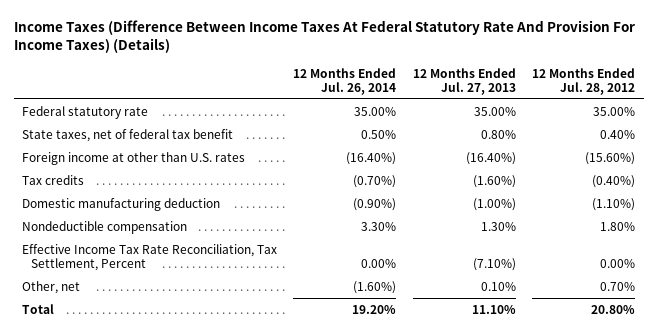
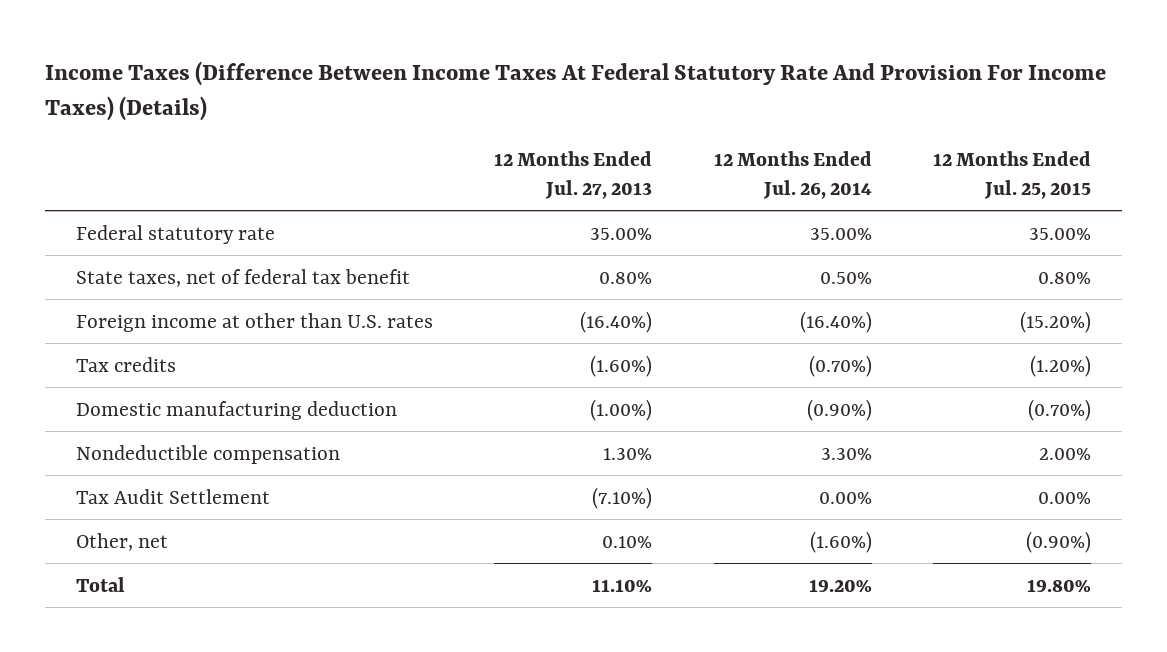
[532,67,636,95] 12 Months Ended Jul. 28, 2012 -> none
none -> [933,151,1092,199] 12 Months Ended Jul. 25, 2015
[21,243,277,271] Effective Income Tax Rate Reconciliation, Tax Settlement, Percent -> [76,488,271,504] Tax Audit Settlement

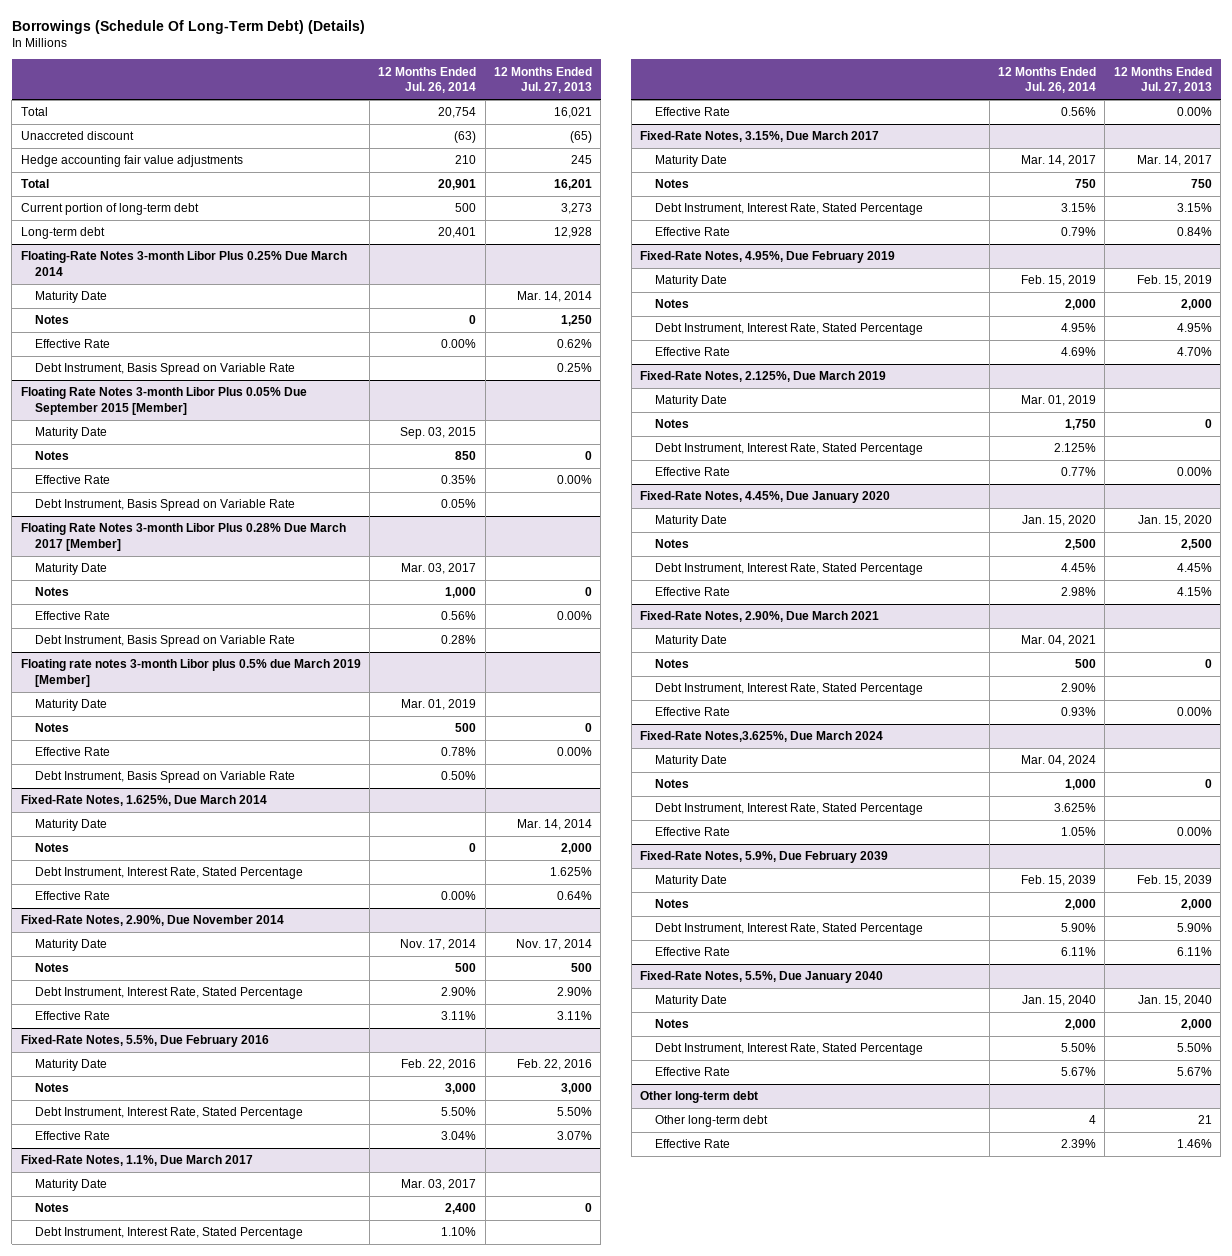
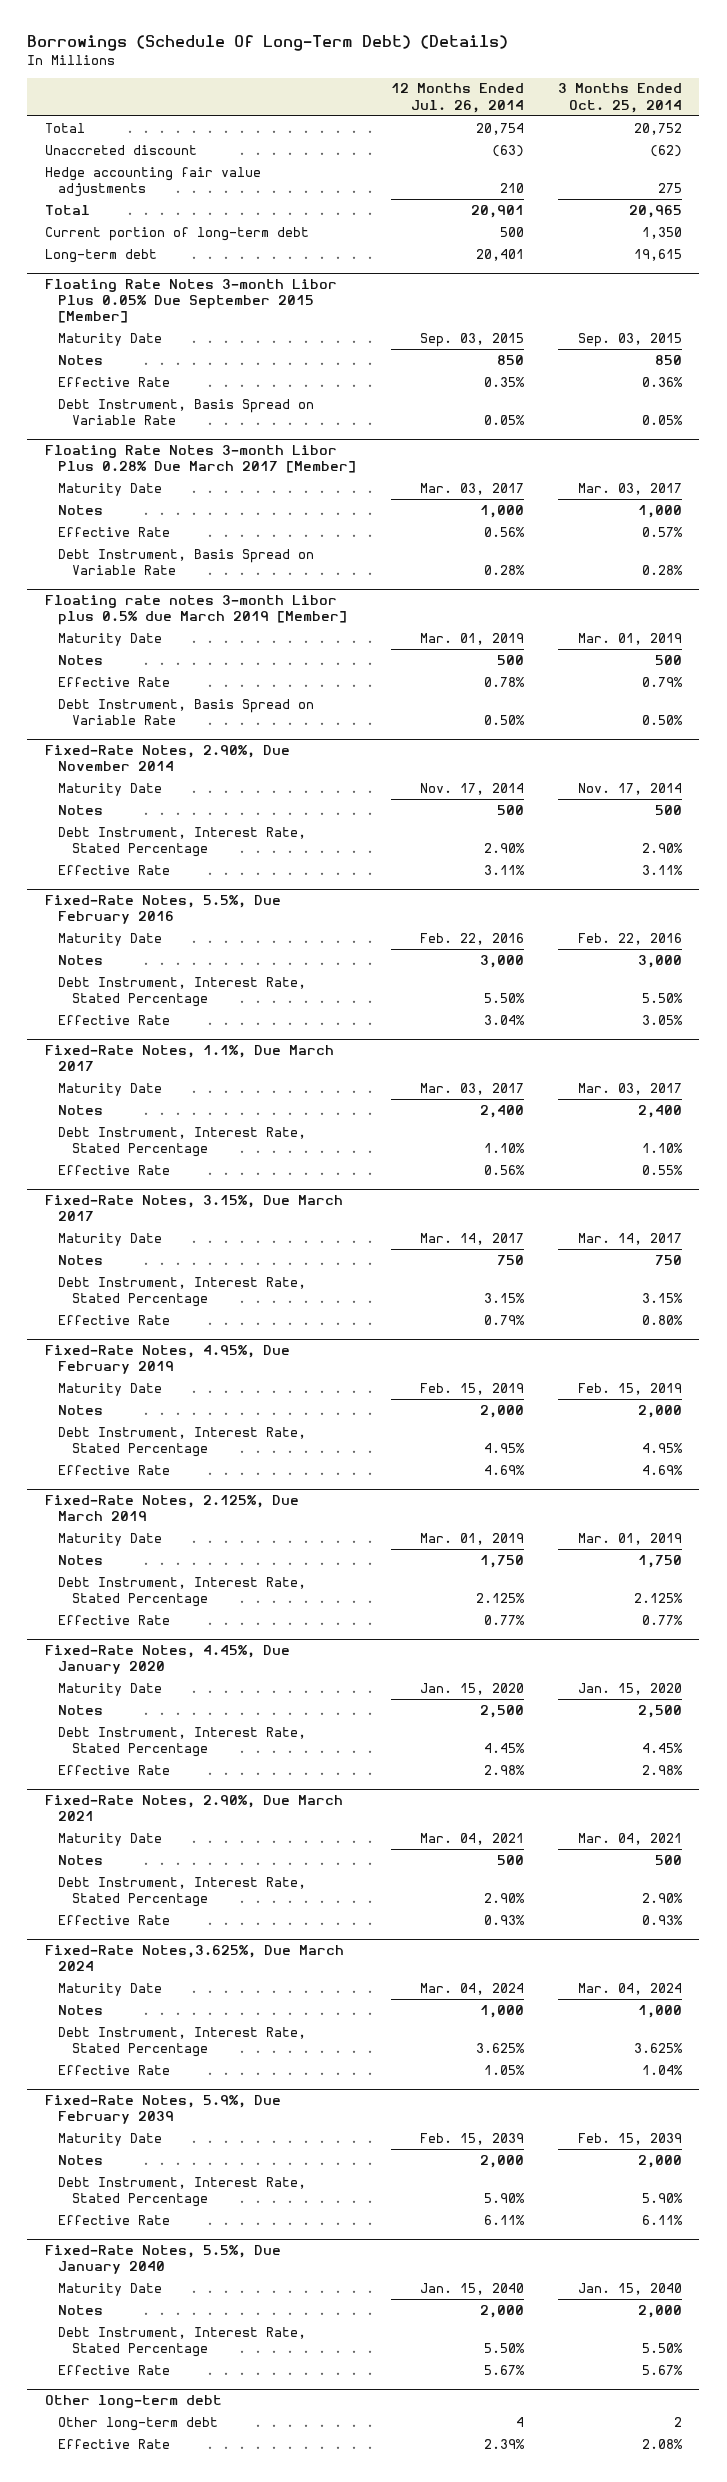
[493,66,592,94] 12 Months Ended Jul. 27, 2013 -> none
none -> [558,83,683,113] 3 Months Ended Oct. 25, 2014
[20,251,347,277] Floating-Rate Notes 3-month Libor Plus 0.25% Due March 2014 -> none
[35,291,108,304] Maturity Date -> none
[35,315,70,325] Notes -> none
[35,339,111,349] Effective Rate -> none
[35,363,296,376] Debt Instrument, Basis Spread on Variable Rate -> none
[20,795,267,807] Fixed-Rate Notes, 1.625%, Due March 2014 -> none
[35,819,108,832] Maturity Date -> none
[35,843,70,853] Notes -> none
[35,867,304,880] Debt Instrument, Interest Rate, Stated Percentage -> none
[35,891,111,901] Effective Rate -> none

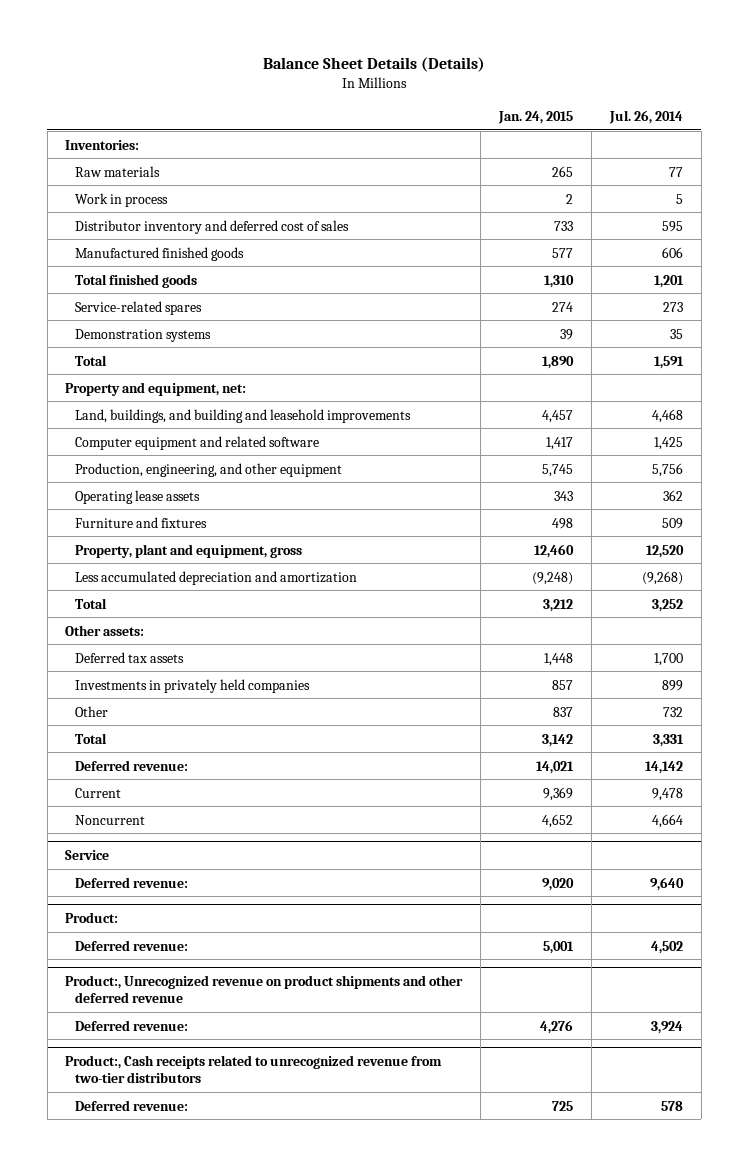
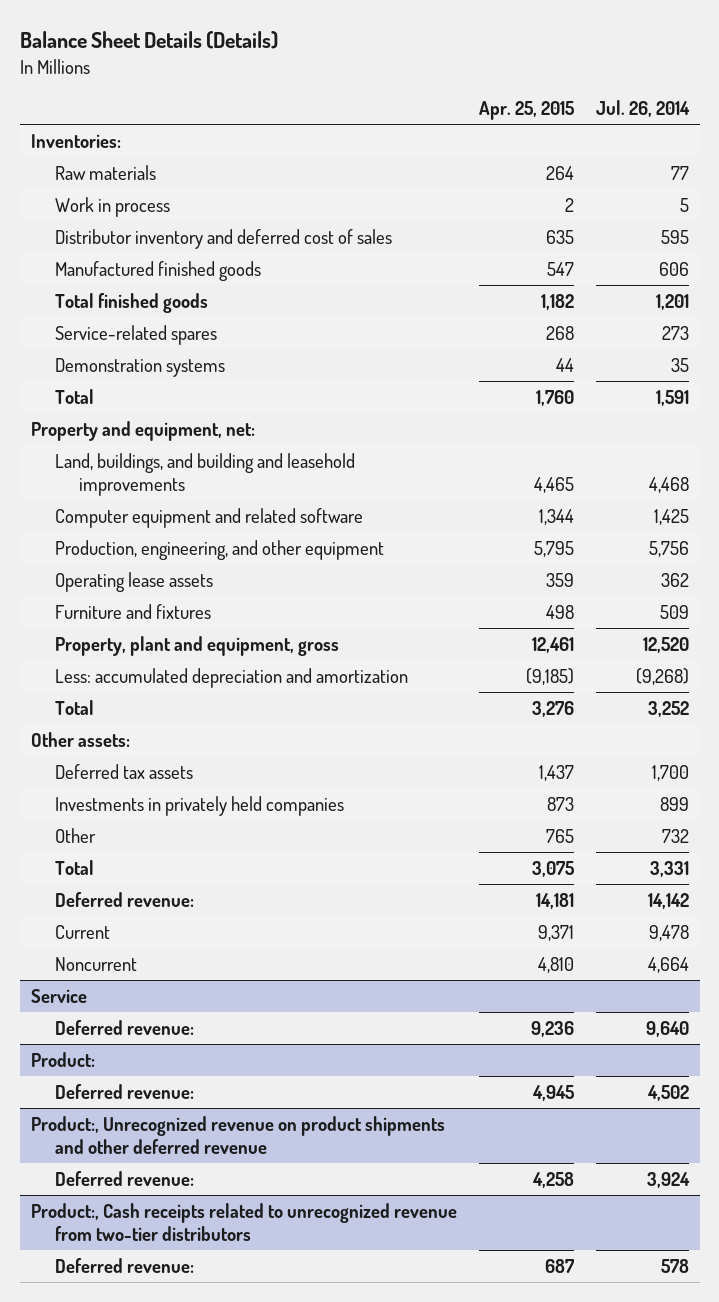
[498,110,574,124] Jan. 24, 2015 -> none
none -> [478,100,574,120] Apr. 25, 2015
[75,570,358,585] Less accumulated depreciation and amortization -> [54,667,408,688] Less: accumulated depreciation and amortization

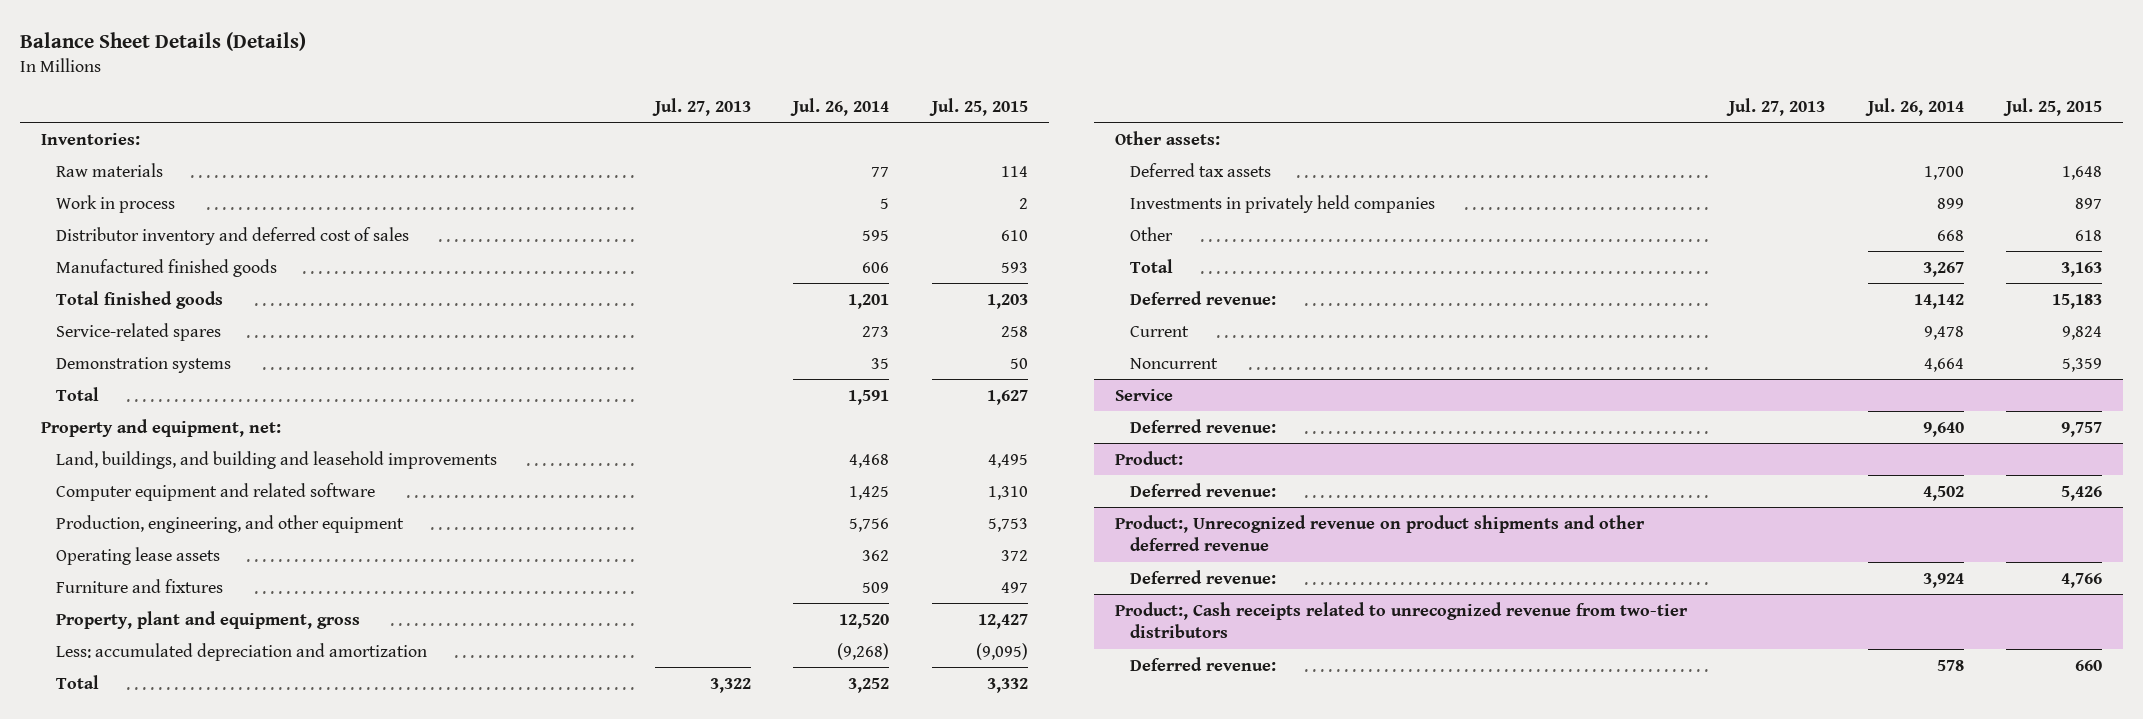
[478,100,574,120] Apr. 25, 2015 -> none
none -> [652,98,752,117] Jul. 27, 2013
none -> [928,98,1028,117] Jul. 25, 2015
[661,828,689,843] 732 -> [1936,229,1964,241] 668
[649,860,689,877] 3,331 -> [1922,261,1964,277] 3,267

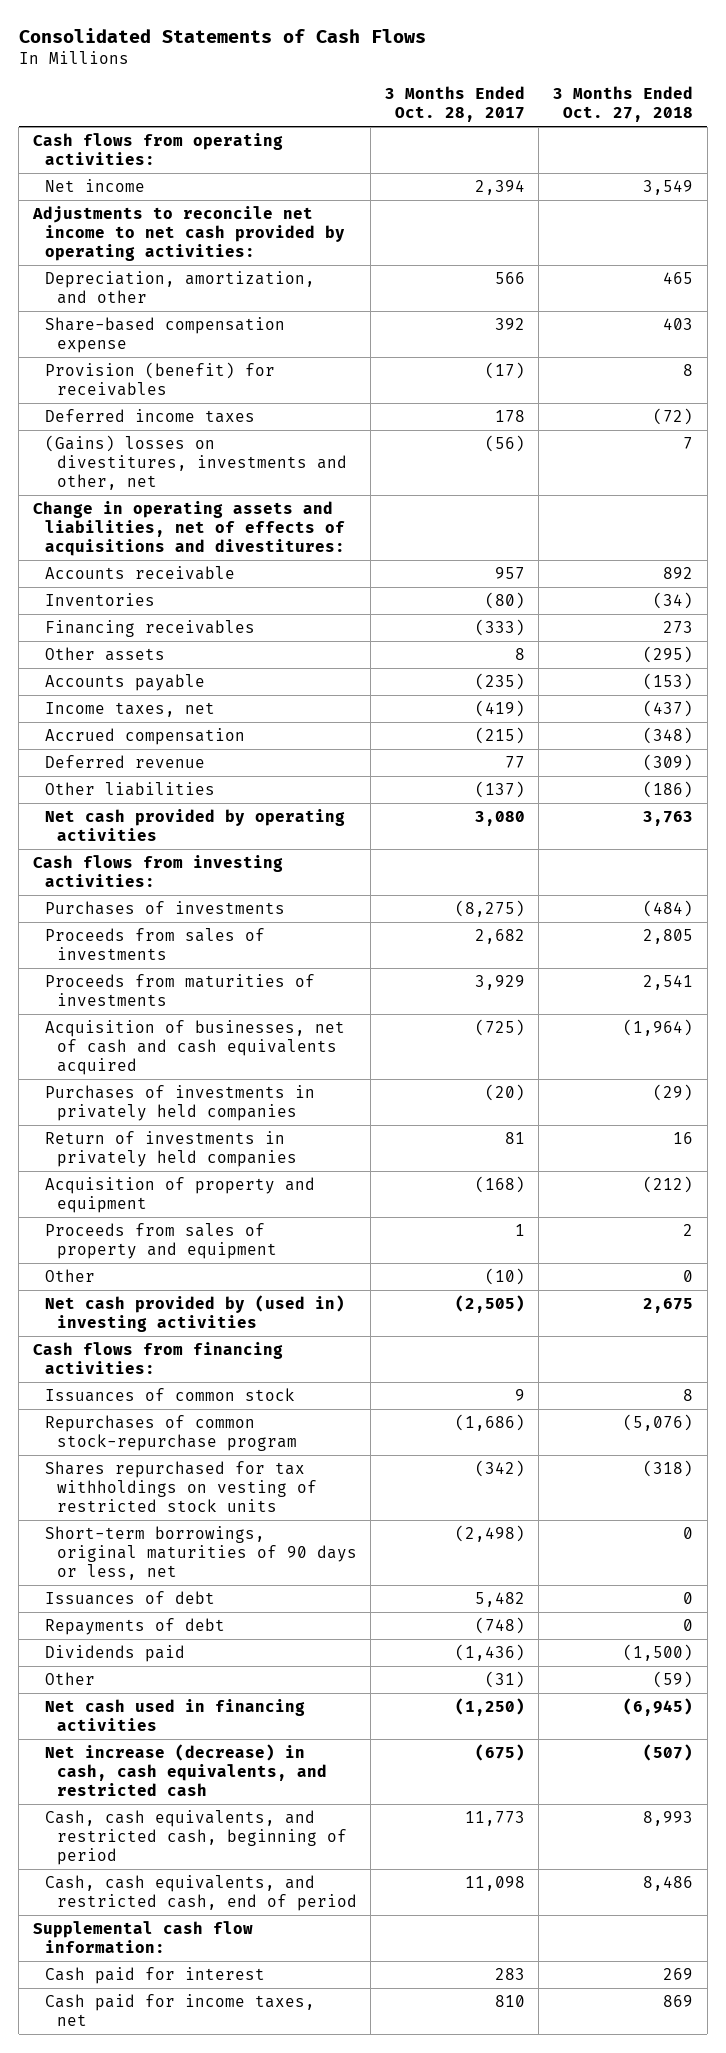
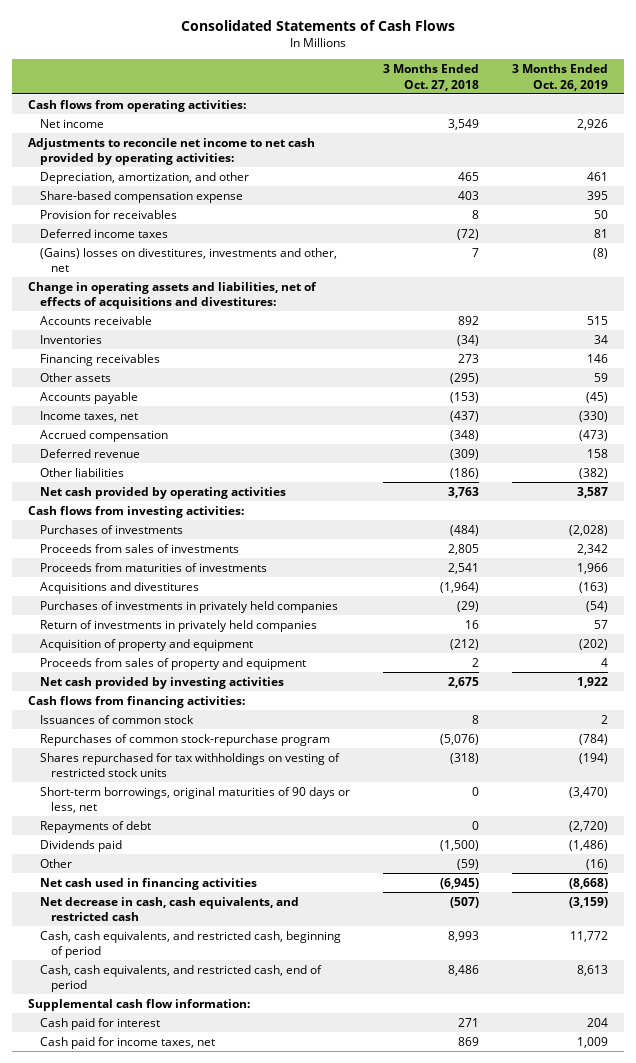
[384,85,525,123] 3 Months Ended Oct. 28, 2017 -> none
none -> [511,64,608,91] 3 Months Ended Oct. 26, 2019
[44,362,275,397] Provision (benefit) for receivables -> [39,209,177,219] Provision for receivables
[44,1020,345,1076] Acquisition of businesses, net of cash and cash equivalents acquired -> [39,581,199,594] Acquisitions and divestitures
[44,1269,95,1283] Other -> none
[44,1295,345,1333] Net cash provided by (used in) investing activities -> [39,676,284,689] Net cash provided by investing activities
[44,1591,215,1606] Issuances of debt -> none
[44,1744,327,1797] Net increase (decrease) in cash, cash equivalents, and restricted cash -> [39,896,299,922] Net decrease in cash, cash equivalents, and restricted cash
[663,1968,694,1981] 269 -> [457,1017,479,1027] 271

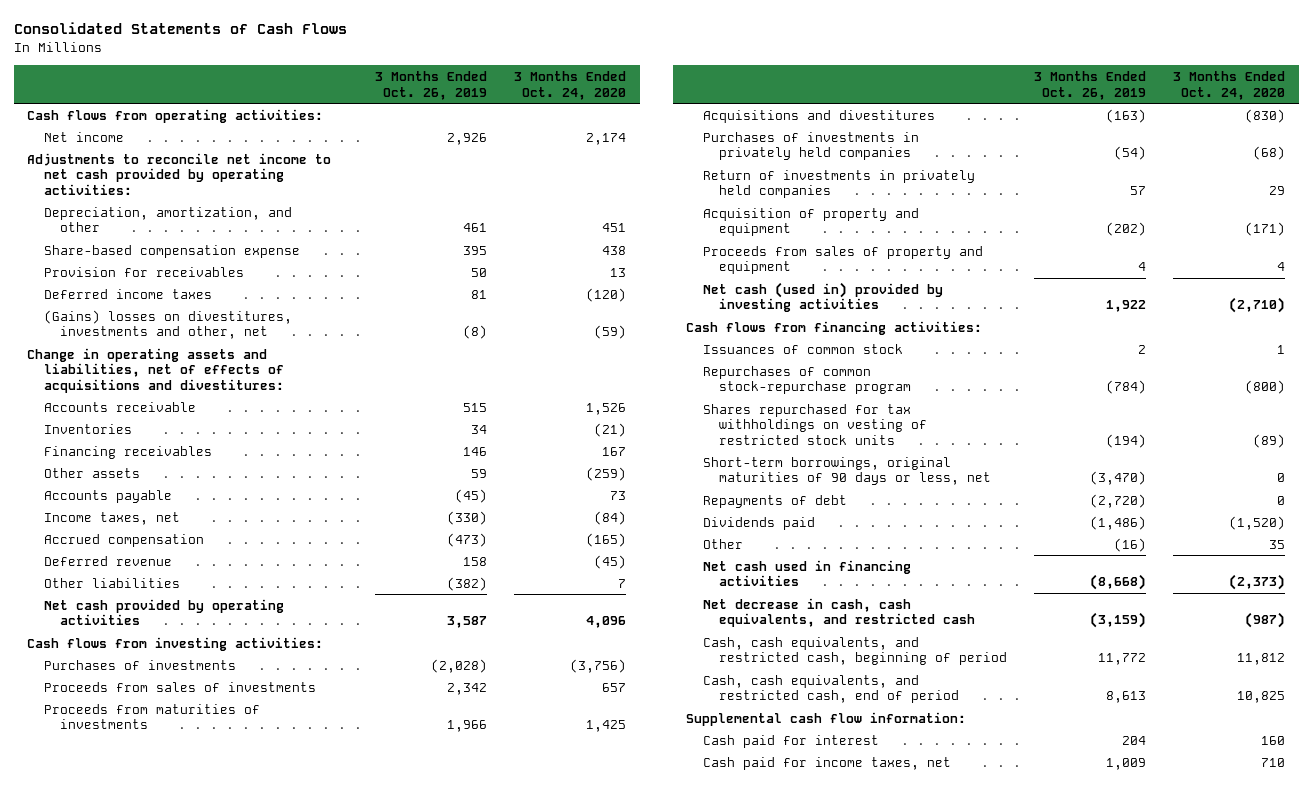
[382,64,479,91] 3 Months Ended Oct. 27, 2018 -> none
none -> [514,71,627,100] 3 Months Ended Oct. 24, 2020
[39,676,284,689] Net cash provided by investing activities -> [702,281,943,313] Net cash (used in) provided by investing activities

